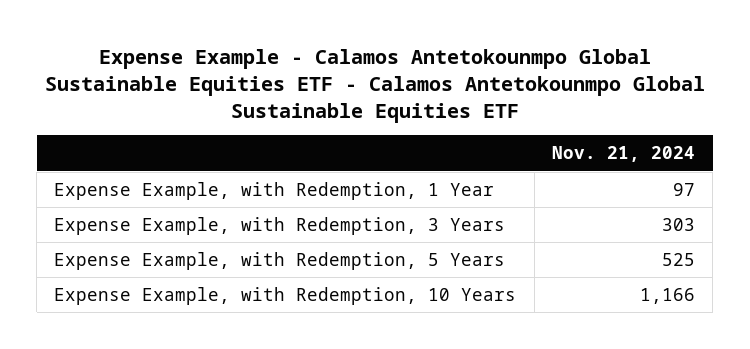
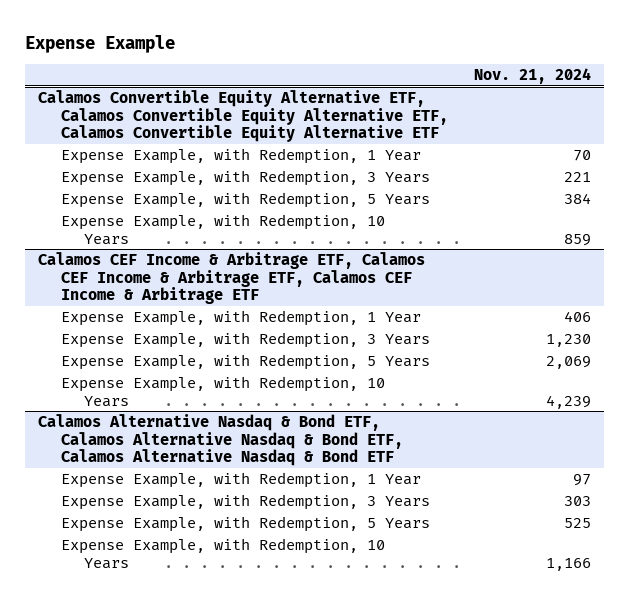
[44,48,705,123] Expense Example - Calamos Antetokounmpo Global Sustainable Equities ETF - Calamos Antetokounmpo Global Sustainable Equities ETF -> [25,34,176,53] Expense Example
none -> [38,90,449,142] Calamos Convertible Equity Alternative ETF, Calamos Convertible Equity Alternative ETF, Calamos Convertible Equity Alternative ETF
none -> [61,148,422,165] Expense Example, with Redemption, 1 Year
none -> [61,170,431,187] Expense Example, with Redemption, 3 Years
none -> [61,192,431,209] Expense Example, with Redemption, 5 Years
none -> [61,214,386,245] Expense Example, with Redemption, 10 Years
none -> [38,252,426,304] Calamos CEF Income & Arbitrage ETF, Calamos CEF Income & Arbitrage ETF, Calamos CEF Income & Arbitrage ETF
none -> [61,310,422,327] Expense Example, with Redemption, 1 Year
none -> [61,332,431,349] Expense Example, with Redemption, 3 Years
none -> [61,354,431,371] Expense Example, with Redemption, 5 Years
none -> [61,376,386,407] Expense Example, with Redemption, 10 Years
none -> [38,414,404,466] Calamos Alternative Nasdaq & Bond ETF, Calamos Alternative Nasdaq & Bond ETF, Calamos Alternative Nasdaq & Bond ETF

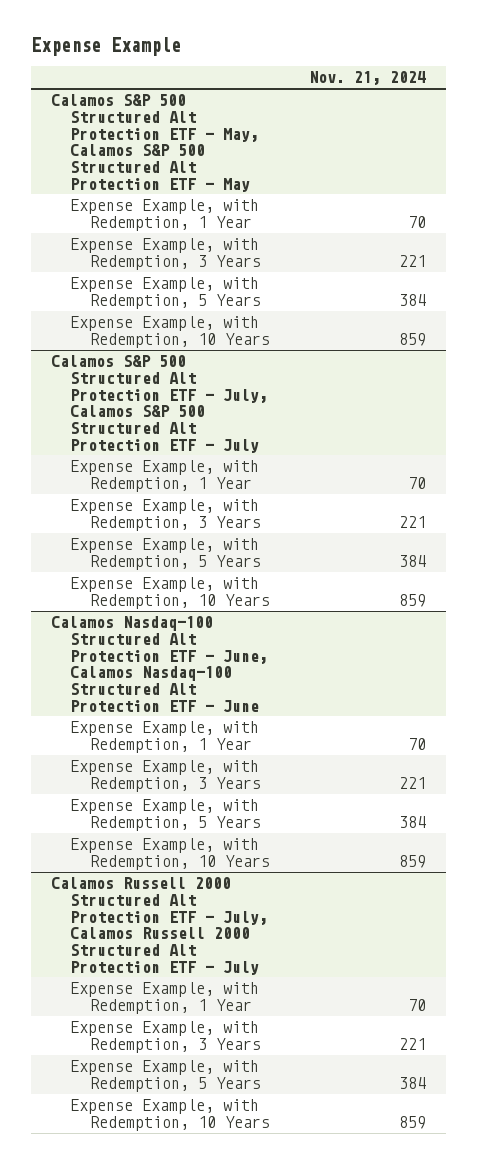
[38,90,449,142] Calamos Convertible Equity Alternative ETF, Calamos Convertible Equity Alternative ETF, Calamos Convertible Equity Alternative ETF -> none
none -> [50,94,260,192] Calamos S&P 500 Structured Alt Protection ETF - May, Calamos S&P 500 Structured Alt Protection ETF - May
[38,252,426,304] Calamos CEF Income & Arbitrage ETF, Calamos CEF Income & Arbitrage ETF, Calamos CEF Income & Arbitrage ETF -> none
[38,414,404,466] Calamos Alternative Nasdaq & Bond ETF, Calamos Alternative Nasdaq & Bond ETF, Calamos Alternative Nasdaq & Bond ETF -> none
none -> [50,355,269,453] Calamos S&P 500 Structured Alt Protection ETF - July, Calamos S&P 500 Structured Alt Protection ETF - July
[563,311,591,323] 406 -> [408,476,427,489] 70
[545,334,591,348] 1,230 -> [399,515,427,528] 221
[545,356,591,370] 2,069 -> [399,554,427,567] 384
[545,394,591,409] 4,239 -> [399,593,427,607] 859
none -> [50,616,269,712] Calamos Nasdaq-100 Structured Alt Protection ETF - June, Calamos Nasdaq-100 Structured Alt Protection ETF - June
[572,474,591,487] 97 -> [408,737,427,750] 70
[563,496,591,507] 303 -> [399,776,427,789] 221
[563,518,591,529] 525 -> [399,815,427,828] 384
[545,557,591,571] 1,166 -> [399,854,427,868] 859
none -> [50,877,269,975] Calamos Russell 2000 Structured Alt Protection ETF - July, Calamos Russell 2000 Structured Alt Protection ETF - July
none -> [70,982,260,1014] Expense Example, with Redemption, 1 Year
none -> [70,1021,261,1053] Expense Example, with Redemption, 3 Years
none -> [70,1060,261,1092] Expense Example, with Redemption, 5 Years
none -> [70,1099,270,1131] Expense Example, with Redemption, 10 Years

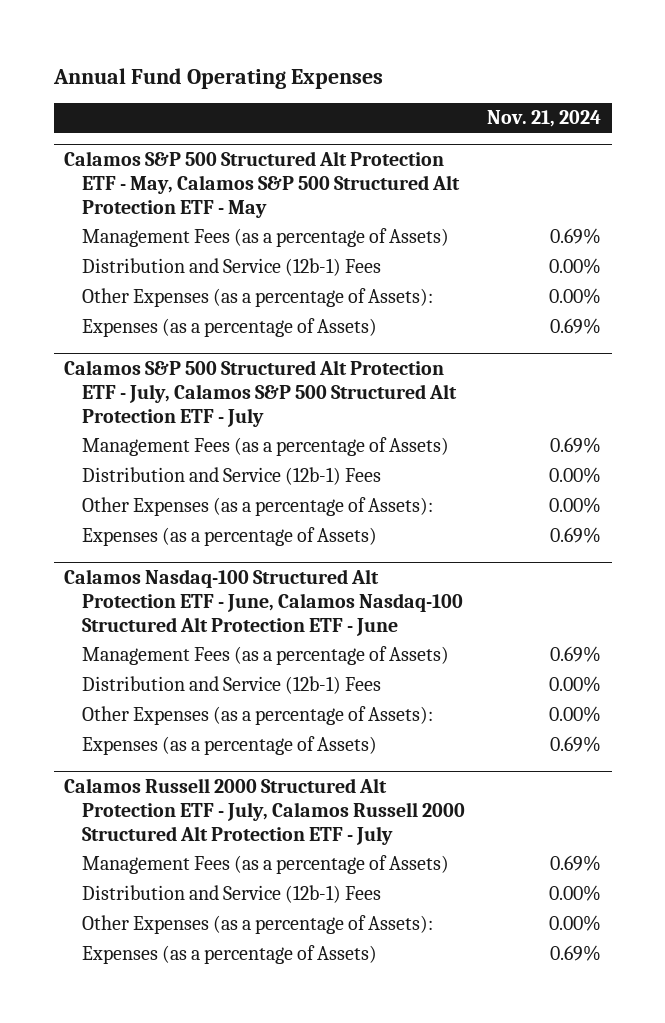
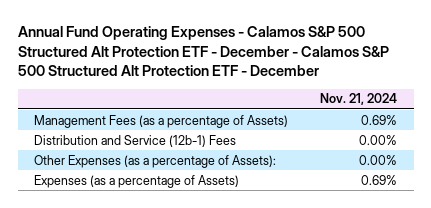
[52,67,383,89] Annual Fund Operating Expenses -> [17,26,389,77] Annual Fund Operating Expenses - Calamos S&P 500 Structured Alt Protection ETF - December - Calamos S&P 500 Structured Alt Protection ETF - December
[64,151,460,218] Calamos S&P 500 Structured Alt Protection ETF - May, Calamos S&P 500 Structured Alt Protection ETF - May -> none
[64,360,457,427] Calamos S&P 500 Structured Alt Protection ETF - July, Calamos S&P 500 Structured Alt Protection ETF - July -> none
[81,437,449,457] Management Fees (as a percentage of Assets) -> none
[81,467,381,486] Distribution and Service (12b-1) Fees -> none
[81,497,433,517] Other Expenses (as a percentage of Assets): -> none
[81,527,377,547] Expenses (as a percentage of Assets) -> none
[64,569,463,636] Calamos Nasdaq-100 Structured Alt Protection ETF - June, Calamos Nasdaq-100 Structured Alt Protection ETF - June -> none
[81,646,449,666] Management Fees (as a percentage of Assets) -> none
[81,676,381,695] Distribution and Service (12b-1) Fees -> none
[81,706,433,726] Other Expenses (as a percentage of Assets): -> none
[81,736,377,756] Expenses (as a percentage of Assets) -> none
[64,778,465,845] Calamos Russell 2000 Structured Alt Protection ETF - July, Calamos Russell 2000 Structured Alt Protection ETF - July -> none
[81,855,449,875] Management Fees (as a percentage of Assets) -> none
[81,885,381,904] Distribution and Service (12b-1) Fees -> none
[81,915,433,935] Other Expenses (as a percentage of Assets): -> none
[81,945,377,965] Expenses (as a percentage of Assets) -> none

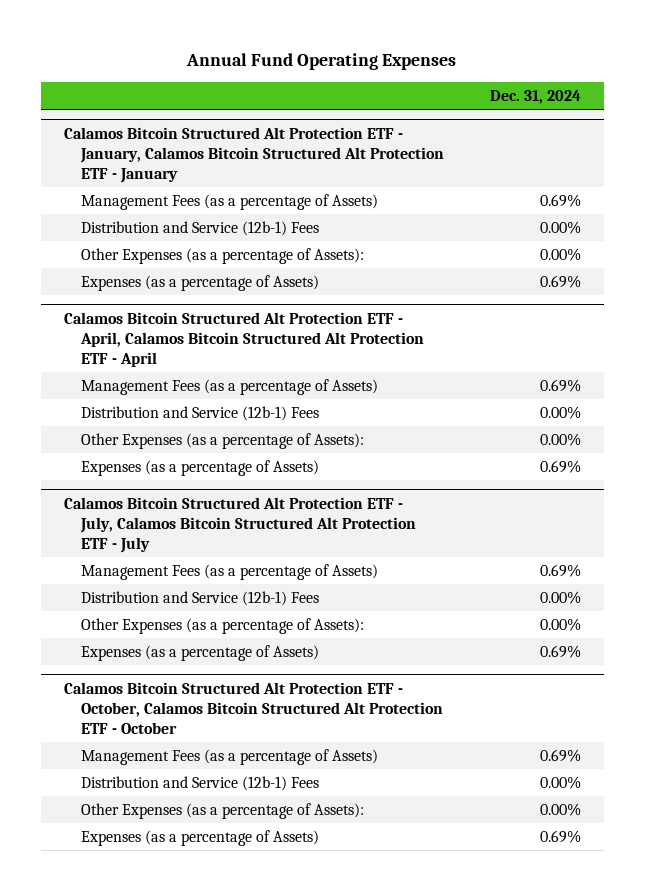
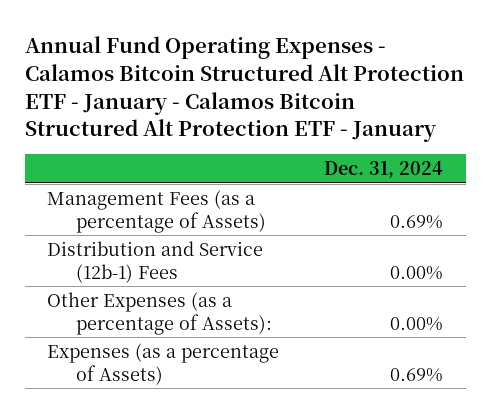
[186,52,457,70] Annual Fund Operating Expenses -> [25,35,465,143] Annual Fund Operating Expenses - Calamos Bitcoin Structured Alt Protection ETF - January - Calamos Bitcoin Structured Alt Protection ETF - January
[64,127,445,183] Calamos Bitcoin Structured Alt Protection ETF - January, Calamos Bitcoin Structured Alt Protection ETF - January -> none
[64,312,425,367] Calamos Bitcoin Structured Alt Protection ETF - April, Calamos Bitcoin Structured Alt Protection ETF - April -> none
[81,379,379,396] Management Fees (as a percentage of Assets) -> none
[81,406,320,422] Distribution and Service (12b-1) Fees -> none
[81,433,365,450] Other Expenses (as a percentage of Assets): -> none
[81,460,320,477] Expenses (as a percentage of Assets) -> none
[64,497,417,553] Calamos Bitcoin Structured Alt Protection ETF - July, Calamos Bitcoin Structured Alt Protection ETF - July -> none
[81,564,379,581] Management Fees (as a percentage of Assets) -> none
[81,591,320,607] Distribution and Service (12b-1) Fees -> none
[81,618,365,635] Other Expenses (as a percentage of Assets): -> none
[81,645,320,662] Expenses (as a percentage of Assets) -> none
[64,682,444,734] Calamos Bitcoin Structured Alt Protection ETF - October, Calamos Bitcoin Structured Alt Protection ETF - October -> none
[81,749,379,766] Management Fees (as a percentage of Assets) -> none
[81,776,320,792] Distribution and Service (12b-1) Fees -> none
[81,803,365,820] Other Expenses (as a percentage of Assets): -> none
[81,830,320,847] Expenses (as a percentage of Assets) -> none

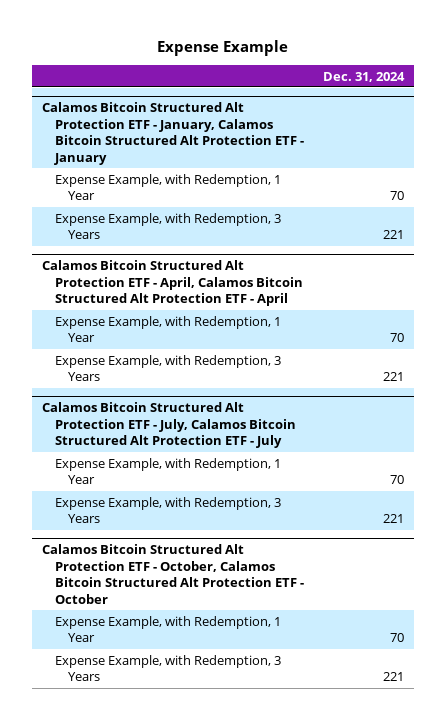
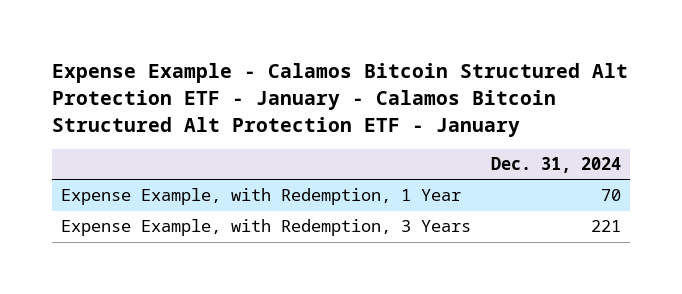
[156,40,288,57] Expense Example -> [51,63,628,137] Expense Example - Calamos Bitcoin Structured Alt Protection ETF - January - Calamos Bitcoin Structured Alt Protection ETF - January
[41,101,304,165] Calamos Bitcoin Structured Alt Protection ETF - January, Calamos Bitcoin Structured Alt Protection ETF - January -> none
[41,259,303,307] Calamos Bitcoin Structured Alt Protection ETF - April, Calamos Bitcoin Structured Alt Protection ETF - April -> none
[54,315,281,343] Expense Example, with Redemption, 1 Year -> none
[54,354,281,382] Expense Example, with Redemption, 3 Years -> none
[41,401,296,449] Calamos Bitcoin Structured Alt Protection ETF - July, Calamos Bitcoin Structured Alt Protection ETF - July -> none
[54,457,281,485] Expense Example, with Redemption, 1 Year -> none
[54,496,281,524] Expense Example, with Redemption, 3 Years -> none
[41,543,304,604] Calamos Bitcoin Structured Alt Protection ETF - October, Calamos Bitcoin Structured Alt Protection ETF - October -> none
[54,615,281,643] Expense Example, with Redemption, 1 Year -> none
[54,654,281,682] Expense Example, with Redemption, 3 Years -> none

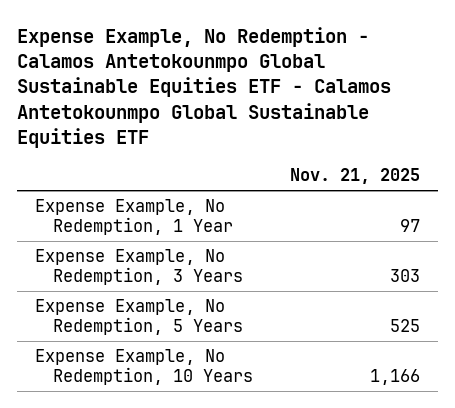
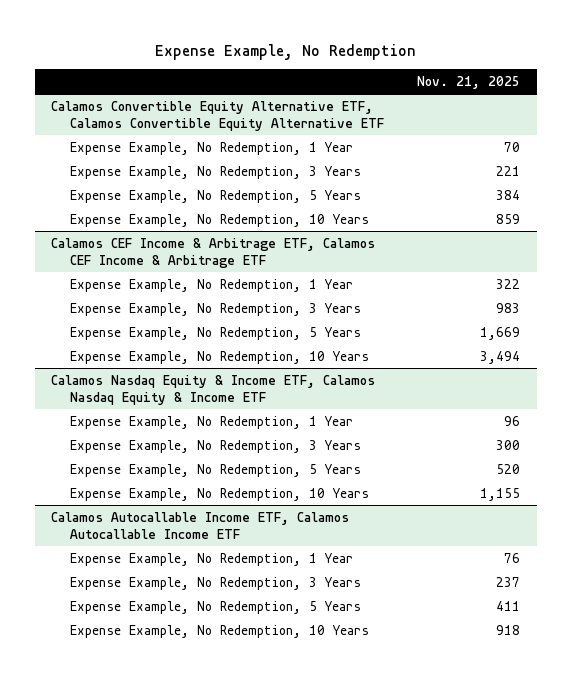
[17,26,392,149] Expense Example, No Redemption - Calamos Antetokounmpo Global Sustainable Equities ETF - Calamos Antetokounmpo Global Sustainable Equities ETF -> [154,43,416,60] Expense Example, No Redemption
none -> [51,100,384,131] Calamos Convertible Equity Alternative ETF, Calamos Convertible Equity Alternative ETF
[399,219,420,233] 97 -> [504,141,521,152] 70
[389,269,420,283] 303 -> [496,165,521,176] 221
[389,319,420,333] 525 -> [496,189,521,200] 384
[369,369,420,386] 1,166 -> [496,213,521,224] 859
none -> [51,237,376,268] Calamos CEF Income & Arbitrage ETF, Calamos CEF Income & Arbitrage ETF
none -> [69,278,353,292] Expense Example, No Redemption, 1 Year
none -> [69,302,361,316] Expense Example, No Redemption, 3 Years
none -> [69,326,361,340] Expense Example, No Redemption, 5 Years
none -> [69,350,369,364] Expense Example, No Redemption, 10 Years
none -> [51,374,376,405] Calamos Nasdaq Equity & Income ETF, Calamos Nasdaq Equity & Income ETF
none -> [69,415,353,429] Expense Example, No Redemption, 1 Year
none -> [69,439,361,453] Expense Example, No Redemption, 3 Years
none -> [69,463,361,477] Expense Example, No Redemption, 5 Years
none -> [69,487,369,501] Expense Example, No Redemption, 10 Years
none -> [51,511,350,539] Calamos Autocallable Income ETF, Calamos Autocallable Income ETF
none -> [69,552,353,566] Expense Example, No Redemption, 1 Year
none -> [69,576,361,590] Expense Example, No Redemption, 3 Years
none -> [69,600,361,614] Expense Example, No Redemption, 5 Years
none -> [69,624,369,638] Expense Example, No Redemption, 10 Years

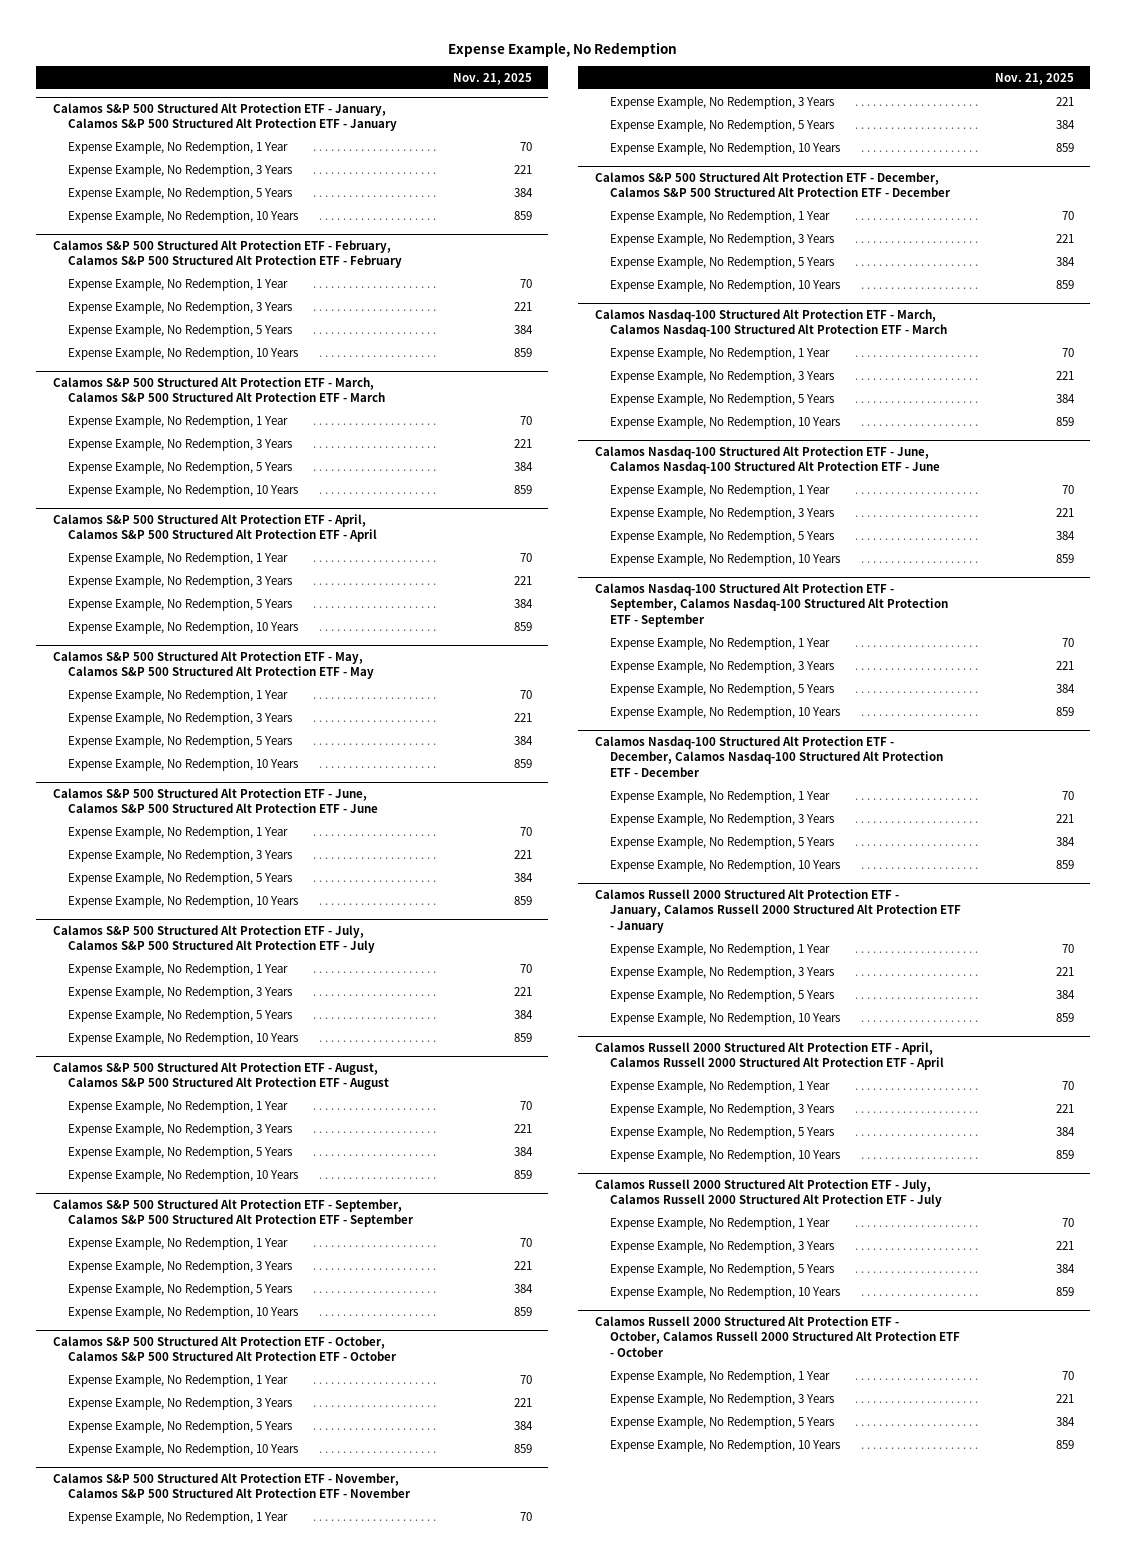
[51,100,384,131] Calamos Convertible Equity Alternative ETF, Calamos Convertible Equity Alternative ETF -> none
none -> [52,103,398,132] Calamos S&P 500 Structured Alt Protection ETF - January, Calamos S&P 500 Structured Alt Protection ETF - January
[51,237,376,268] Calamos CEF Income & Arbitrage ETF, Calamos CEF Income & Arbitrage ETF -> none
[51,374,376,405] Calamos Nasdaq Equity & Income ETF, Calamos Nasdaq Equity & Income ETF -> none
[51,511,350,539] Calamos Autocallable Income ETF, Calamos Autocallable Income ETF -> none
none -> [52,240,403,269] Calamos S&P 500 Structured Alt Protection ETF - February, Calamos S&P 500 Structured Alt Protection ETF - February
[496,278,521,289] 322 -> [519,278,532,288] 70
[496,302,521,313] 983 -> [513,301,532,311] 221
[480,326,521,340] 1,669 -> [513,324,533,334] 384
[480,350,521,364] 3,494 -> [513,347,532,357] 859
none -> [52,377,386,403] Calamos S&P 500 Structured Alt Protection ETF - March, Calamos S&P 500 Structured Alt Protection ETF - March
[504,415,521,426] 96 -> [519,415,532,425] 70
[496,439,521,450] 300 -> [513,438,532,448] 221
[496,463,521,474] 520 -> [513,461,533,471] 384
[480,487,521,501] 1,155 -> [513,484,532,494] 859
none -> [52,514,378,543] Calamos S&P 500 Structured Alt Protection ETF - April, Calamos S&P 500 Structured Alt Protection ETF - April
[504,552,521,563] 76 -> [519,552,532,562] 70
[496,576,521,587] 237 -> [513,575,532,585] 221
[496,600,521,611] 411 -> [513,598,533,608] 384
[496,624,521,635] 918 -> [513,621,532,631] 859
none -> [52,651,375,680] Calamos S&P 500 Structured Alt Protection ETF - May, Calamos S&P 500 Structured Alt Protection ETF - May
none -> [68,688,289,702] Expense Example, No Redemption, 1 Year
none -> [68,711,293,725] Expense Example, No Redemption, 3 Years
none -> [68,734,293,748] Expense Example, No Redemption, 5 Years
none -> [68,757,299,771] Expense Example, No Redemption, 10 Years
none -> [52,788,379,814] Calamos S&P 500 Structured Alt Protection ETF - June, Calamos S&P 500 Structured Alt Protection ETF - June
none -> [68,825,289,839] Expense Example, No Redemption, 1 Year
none -> [68,848,293,862] Expense Example, No Redemption, 3 Years
none -> [68,871,293,885] Expense Example, No Redemption, 5 Years
none -> [68,894,299,908] Expense Example, No Redemption, 10 Years
none -> [52,925,376,954] Calamos S&P 500 Structured Alt Protection ETF - July, Calamos S&P 500 Structured Alt Protection ETF - July
none -> [68,962,289,976] Expense Example, No Redemption, 1 Year
none -> [68,985,293,999] Expense Example, No Redemption, 3 Years
none -> [68,1008,293,1022] Expense Example, No Redemption, 5 Years
none -> [68,1031,299,1045] Expense Example, No Redemption, 10 Years
none -> [52,1062,390,1091] Calamos S&P 500 Structured Alt Protection ETF - August, Calamos S&P 500 Structured Alt Protection ETF - August
none -> [68,1099,289,1113] Expense Example, No Redemption, 1 Year
none -> [68,1122,293,1136] Expense Example, No Redemption, 3 Years
none -> [68,1145,293,1159] Expense Example, No Redemption, 5 Years
none -> [68,1168,299,1182] Expense Example, No Redemption, 10 Years
none -> [52,1199,415,1228] Calamos S&P 500 Structured Alt Protection ETF - September, Calamos S&P 500 Structured Alt Protection ETF - September
none -> [68,1236,289,1250] Expense Example, No Redemption, 1 Year
none -> [68,1259,293,1273] Expense Example, No Redemption, 3 Years
none -> [68,1282,293,1296] Expense Example, No Redemption, 5 Years
none -> [68,1305,299,1319] Expense Example, No Redemption, 10 Years
none -> [52,1336,398,1362] Calamos S&P 500 Structured Alt Protection ETF - October, Calamos S&P 500 Structured Alt Protection ETF - October
none -> [68,1373,289,1387] Expense Example, No Redemption, 1 Year
none -> [68,1396,293,1410] Expense Example, No Redemption, 3 Years
none -> [68,1419,293,1433] Expense Example, No Redemption, 5 Years
none -> [68,1442,299,1456] Expense Example, No Redemption, 10 Years
none -> [52,1473,412,1499] Calamos S&P 500 Structured Alt Protection ETF - November, Calamos S&P 500 Structured Alt Protection ETF - November
none -> [68,1510,289,1524] Expense Example, No Redemption, 1 Year
none -> [610,95,835,109] Expense Example, No Redemption, 3 Years
none -> [610,118,835,132] Expense Example, No Redemption, 5 Years
none -> [610,141,841,155] Expense Example, No Redemption, 10 Years
none -> [594,172,952,198] Calamos S&P 500 Structured Alt Protection ETF - December, Calamos S&P 500 Structured Alt Protection ETF - December
none -> [610,209,831,223] Expense Example, No Redemption, 1 Year
none -> [610,232,835,246] Expense Example, No Redemption, 3 Years
none -> [610,255,835,269] Expense Example, No Redemption, 5 Years
none -> [610,278,841,292] Expense Example, No Redemption, 10 Years
none -> [594,309,948,338] Calamos Nasdaq-100 Structured Alt Protection ETF - March, Calamos Nasdaq-100 Structured Alt Protection ETF - March
none -> [610,346,831,360] Expense Example, No Redemption, 1 Year
none -> [610,369,835,383] Expense Example, No Redemption, 3 Years
none -> [610,392,835,406] Expense Example, No Redemption, 5 Years
none -> [610,415,841,429] Expense Example, No Redemption, 10 Years
none -> [594,446,941,475] Calamos Nasdaq-100 Structured Alt Protection ETF - June, Calamos Nasdaq-100 Structured Alt Protection ETF - June
none -> [610,483,831,497] Expense Example, No Redemption, 1 Year
none -> [610,506,835,520] Expense Example, No Redemption, 3 Years
none -> [610,529,835,543] Expense Example, No Redemption, 5 Years
none -> [610,552,841,566] Expense Example, No Redemption, 10 Years
none -> [594,583,949,627] Calamos Nasdaq-100 Structured Alt Protection ETF - September, Calamos Nasdaq-100 Structured Alt Protection ETF - September
none -> [610,636,831,650] Expense Example, No Redemption, 1 Year
none -> [610,659,835,673] Expense Example, No Redemption, 3 Years
none -> [610,682,835,696] Expense Example, No Redemption, 5 Years
none -> [610,705,841,719] Expense Example, No Redemption, 10 Years
none -> [594,736,944,777] Calamos Nasdaq-100 Structured Alt Protection ETF - December, Calamos Nasdaq-100 Structured Alt Protection ETF - December
none -> [610,789,831,803] Expense Example, No Redemption, 1 Year
none -> [610,812,835,826] Expense Example, No Redemption, 3 Years
none -> [610,835,835,849] Expense Example, No Redemption, 5 Years
none -> [610,858,841,872] Expense Example, No Redemption, 10 Years
none -> [594,889,962,933] Calamos Russell 2000 Structured Alt Protection ETF - January, Calamos Russell 2000 Structured Alt Protection ETF - January
none -> [610,942,831,956] Expense Example, No Redemption, 1 Year
none -> [610,965,835,979] Expense Example, No Redemption, 3 Years
none -> [610,988,835,1002] Expense Example, No Redemption, 5 Years
none -> [610,1011,841,1025] Expense Example, No Redemption, 10 Years
none -> [594,1042,945,1071] Calamos Russell 2000 Structured Alt Protection ETF - April, Calamos Russell 2000 Structured Alt Protection ETF - April
none -> [610,1079,831,1093] Expense Example, No Redemption, 1 Year
none -> [610,1102,835,1116] Expense Example, No Redemption, 3 Years
none -> [610,1125,835,1139] Expense Example, No Redemption, 5 Years
none -> [610,1148,841,1162] Expense Example, No Redemption, 10 Years
none -> [594,1179,943,1208] Calamos Russell 2000 Structured Alt Protection ETF - July, Calamos Russell 2000 Structured Alt Protection ETF - July
none -> [610,1216,831,1230] Expense Example, No Redemption, 1 Year
none -> [610,1239,835,1253] Expense Example, No Redemption, 3 Years
none -> [610,1262,835,1276] Expense Example, No Redemption, 5 Years
none -> [610,1285,841,1299] Expense Example, No Redemption, 10 Years
none -> [594,1316,961,1357] Calamos Russell 2000 Structured Alt Protection ETF - October, Calamos Russell 2000 Structured Alt Protection ETF - October
none -> [610,1369,831,1383] Expense Example, No Redemption, 1 Year
none -> [610,1392,835,1406] Expense Example, No Redemption, 3 Years
none -> [610,1415,835,1429] Expense Example, No Redemption, 5 Years
none -> [610,1438,841,1452] Expense Example, No Redemption, 10 Years

